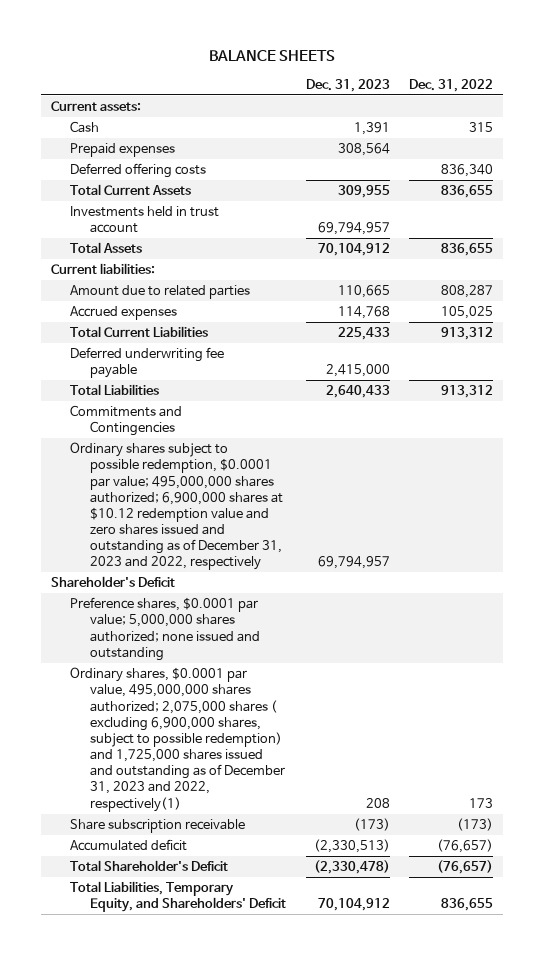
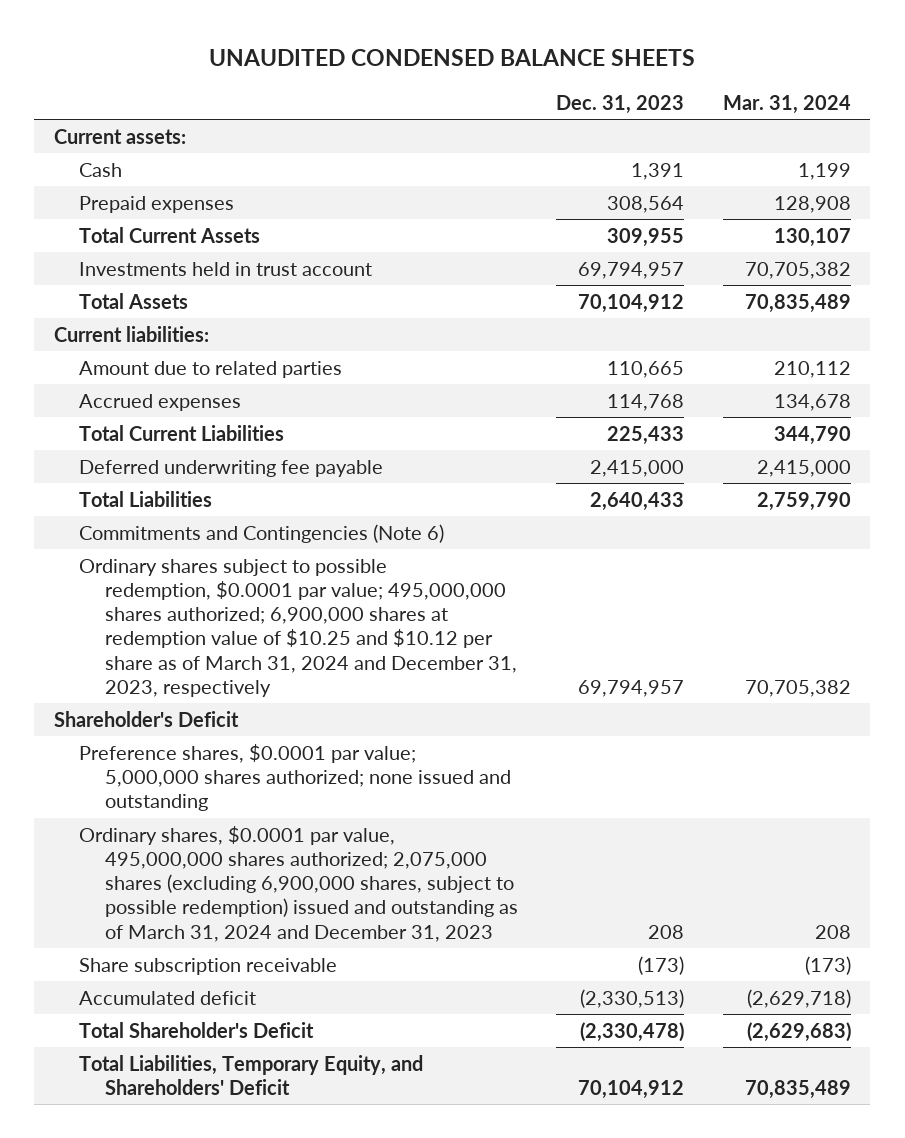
[208,49,335,61] BALANCE SHEETS -> [209,48,696,66] UNAUDITED CONDENSED BALANCE SHEETS
[409,78,494,92] Dec. 31, 2022 -> none
none -> [723,94,852,114] Mar. 31, 2024
[70,163,207,179] Deferred offering costs -> none
[70,405,183,437] Commitments and Contingencies -> [79,523,445,543] Commitments and Contingencies (Note 6)
[70,442,284,571] Ordinary shares subject to possible redemption, $0.0001 par value; 495,000,000 shares authorized; 6,900,000 shares at $10.12 redemption value and zero shares issued and outstanding as of December 31, 2023 and 2022, respectively -> [79,558,517,697] Ordinary shares subject to possible redemption, $0.0001 par value; 495,000,000 shares authorized; 6,900,000 shares at redemption value of $10.25 and $10.12 per share as of March 31, 2024 and December 31, 2023, respectively
[70,667,286,812] Ordinary shares, $0.0001 par value, 495,000,000 shares authorized; 2,075,000 shares ( excluding 6,900,000 shares, subject to possible redemption) and 1,725,000 shares issued and outstanding as of December 31, 2023 and 2022, respectively(1) -> [79,825,518,942] Ordinary shares, $0.0001 par value, 495,000,000 shares authorized; 2,075,000 shares (excluding 6,900,000 shares, subject to possible redemption) issued and outstanding as of March 31, 2024 and December 31, 2023

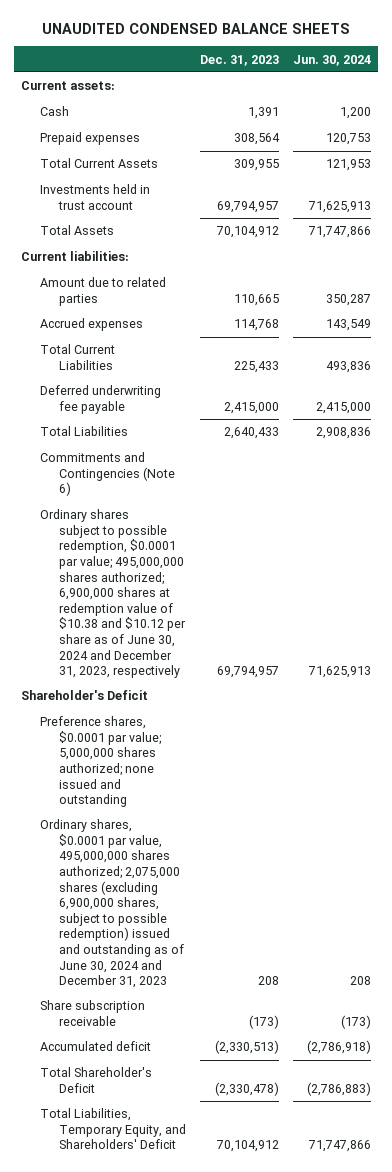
[723,94,852,114] Mar. 31, 2024 -> none
none -> [292,54,371,66] Jun. 30, 2024
[79,558,517,697] Ordinary shares subject to possible redemption, $0.0001 par value; 495,000,000 shares authorized; 6,900,000 shares at redemption value of $10.25 and $10.12 per share as of March 31, 2024 and December 31, 2023, respectively -> [39,509,186,679] Ordinary shares subject to possible redemption, $0.0001 par value; 495,000,000 shares authorized; 6,900,000 shares at redemption value of $10.38 and $10.12 per share as of June 30, 2024 and December 31, 2023, respectively
[79,825,518,942] Ordinary shares, $0.0001 par value, 495,000,000 shares authorized; 2,075,000 shares (excluding 6,900,000 shares, subject to possible redemption) issued and outstanding as of March 31, 2024 and December 31, 2023 -> [39,819,184,989] Ordinary shares, $0.0001 par value, 495,000,000 shares authorized; 2,075,000 shares (excluding 6,900,000 shares, subject to possible redemption) issued and outstanding as of June 30, 2024 and December 31, 2023

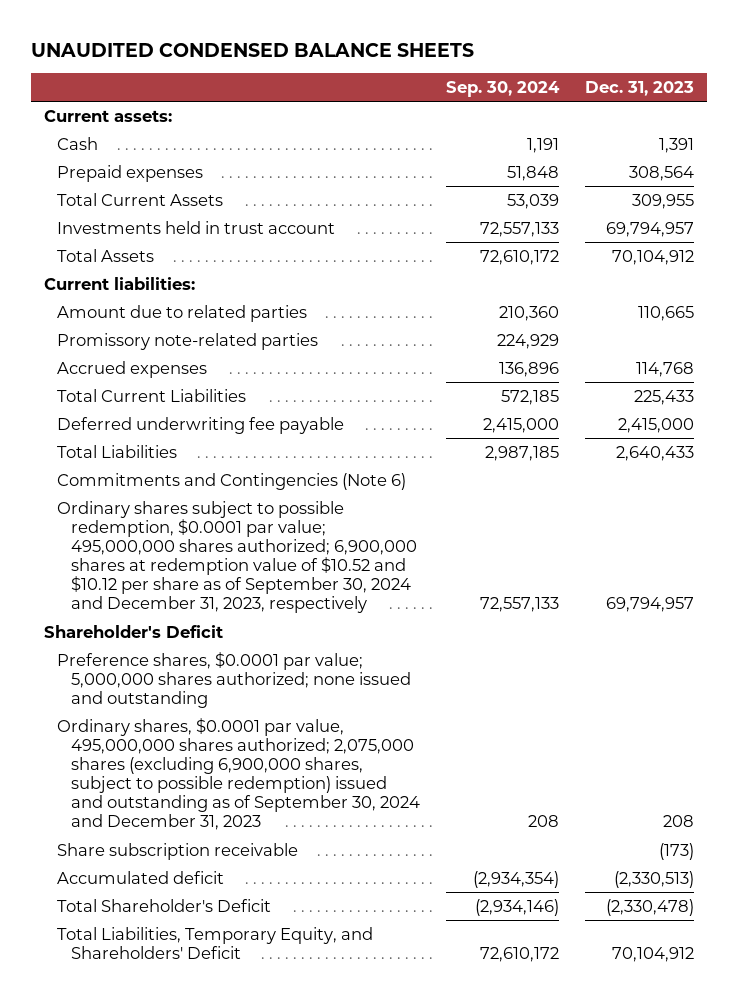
[292,54,371,66] Jun. 30, 2024 -> none
none -> [445,80,560,97] Sep. 30, 2024
none -> [57,332,319,350] Promissory note-related parties
[39,509,186,679] Ordinary shares subject to possible redemption, $0.0001 par value; 495,000,000 shares authorized; 6,900,000 shares at redemption value of $10.38 and $10.12 per share as of June 30, 2024 and December 31, 2023, respectively -> [57,500,417,614] Ordinary shares subject to possible redemption, $0.0001 par value; 495,000,000 shares authorized; 6,900,000 shares at redemption value of $10.52 and $10.12 per share as of September 30, 2024 and December 31, 2023, respectively
[39,819,184,989] Ordinary shares, $0.0001 par value, 495,000,000 shares authorized; 2,075,000 shares (excluding 6,900,000 shares, subject to possible redemption) issued and outstanding as of June 30, 2024 and December 31, 2023 -> [57,717,420,831] Ordinary shares, $0.0001 par value, 495,000,000 shares authorized; 2,075,000 shares (excluding 6,900,000 shares, subject to possible redemption) issued and outstanding as of September 30, 2024 and December 31, 2023

